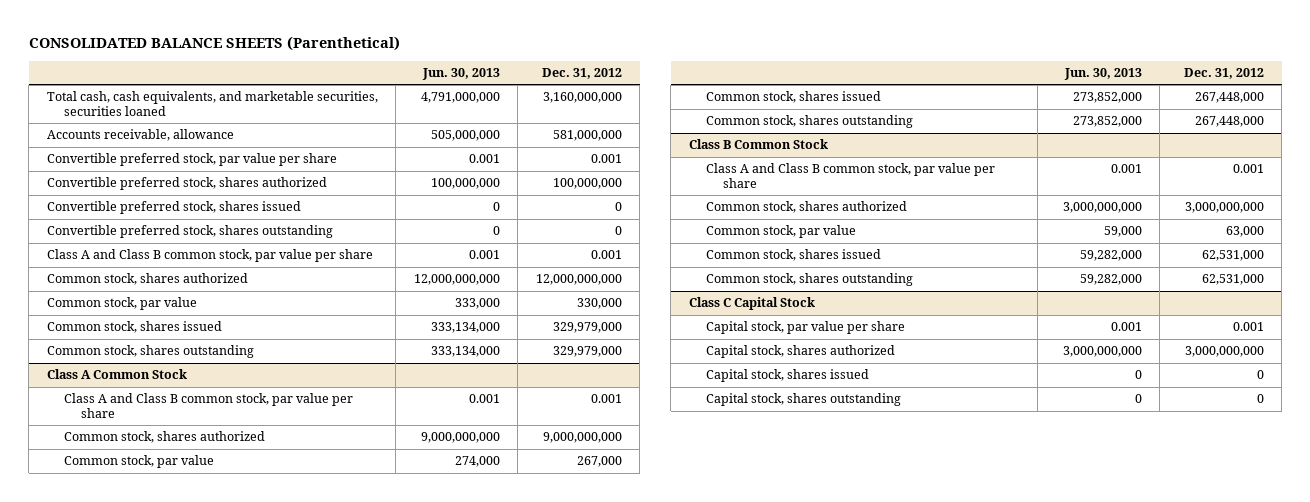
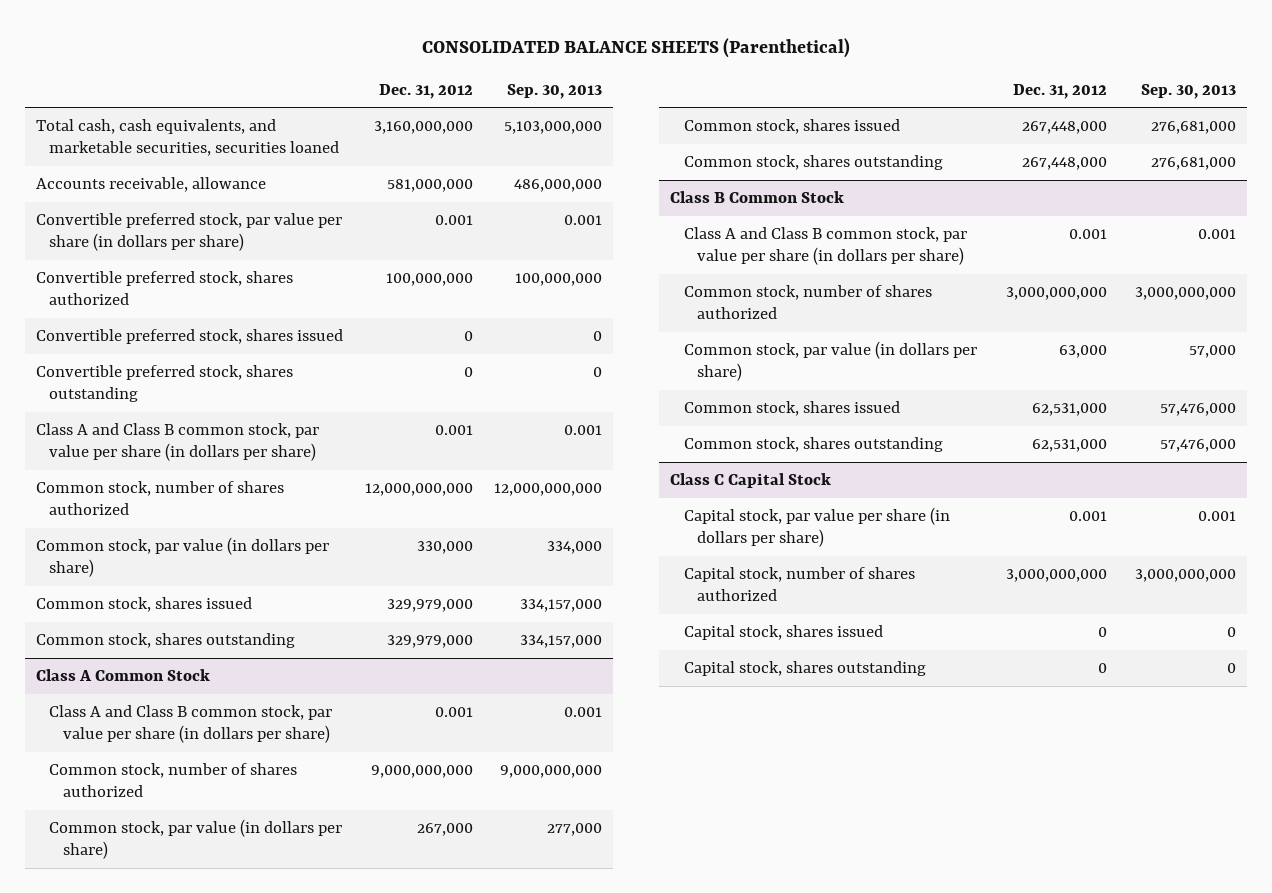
[421,67,500,80] Jun. 30, 2013 -> none
none -> [507,83,603,99] Sep. 30, 2013
[46,153,337,167] Convertible preferred stock, par value per share -> [35,213,342,252] Convertible preferred stock, par value per share (in dollars per share)
[46,249,373,263] Class A and Class B common stock, par value per share -> [35,423,319,462] Class A and Class B common stock, par value per share (in dollars per share)
[46,273,248,286] Common stock, shares authorized -> [35,481,284,516] Common stock, number of shares authorized
[46,297,197,311] Common stock, par value -> [35,537,329,578] Common stock, par value (in dollars per share)
[63,393,353,418] Class A and Class B common stock, par value per share -> [49,705,333,744] Class A and Class B common stock, par value per share (in dollars per share)
[63,431,265,444] Common stock, shares authorized -> [49,763,298,798] Common stock, number of shares authorized
[63,455,214,469] Common stock, par value -> [49,819,343,860] Common stock, par value (in dollars per share)
[706,163,996,188] Class A and Class B common stock, par value per share -> [683,227,967,266] Class A and Class B common stock, par value per share (in dollars per share)
[706,201,908,214] Common stock, shares authorized -> [683,285,932,320] Common stock, number of shares authorized
[706,225,857,239] Common stock, par value -> [683,341,977,382] Common stock, par value (in dollars per share)
[706,321,906,335] Capital stock, par value per share -> [683,507,950,548] Capital stock, par value per share (in dollars per share)
[706,345,896,359] Capital stock, shares authorized -> [683,567,915,602] Capital stock, number of shares authorized

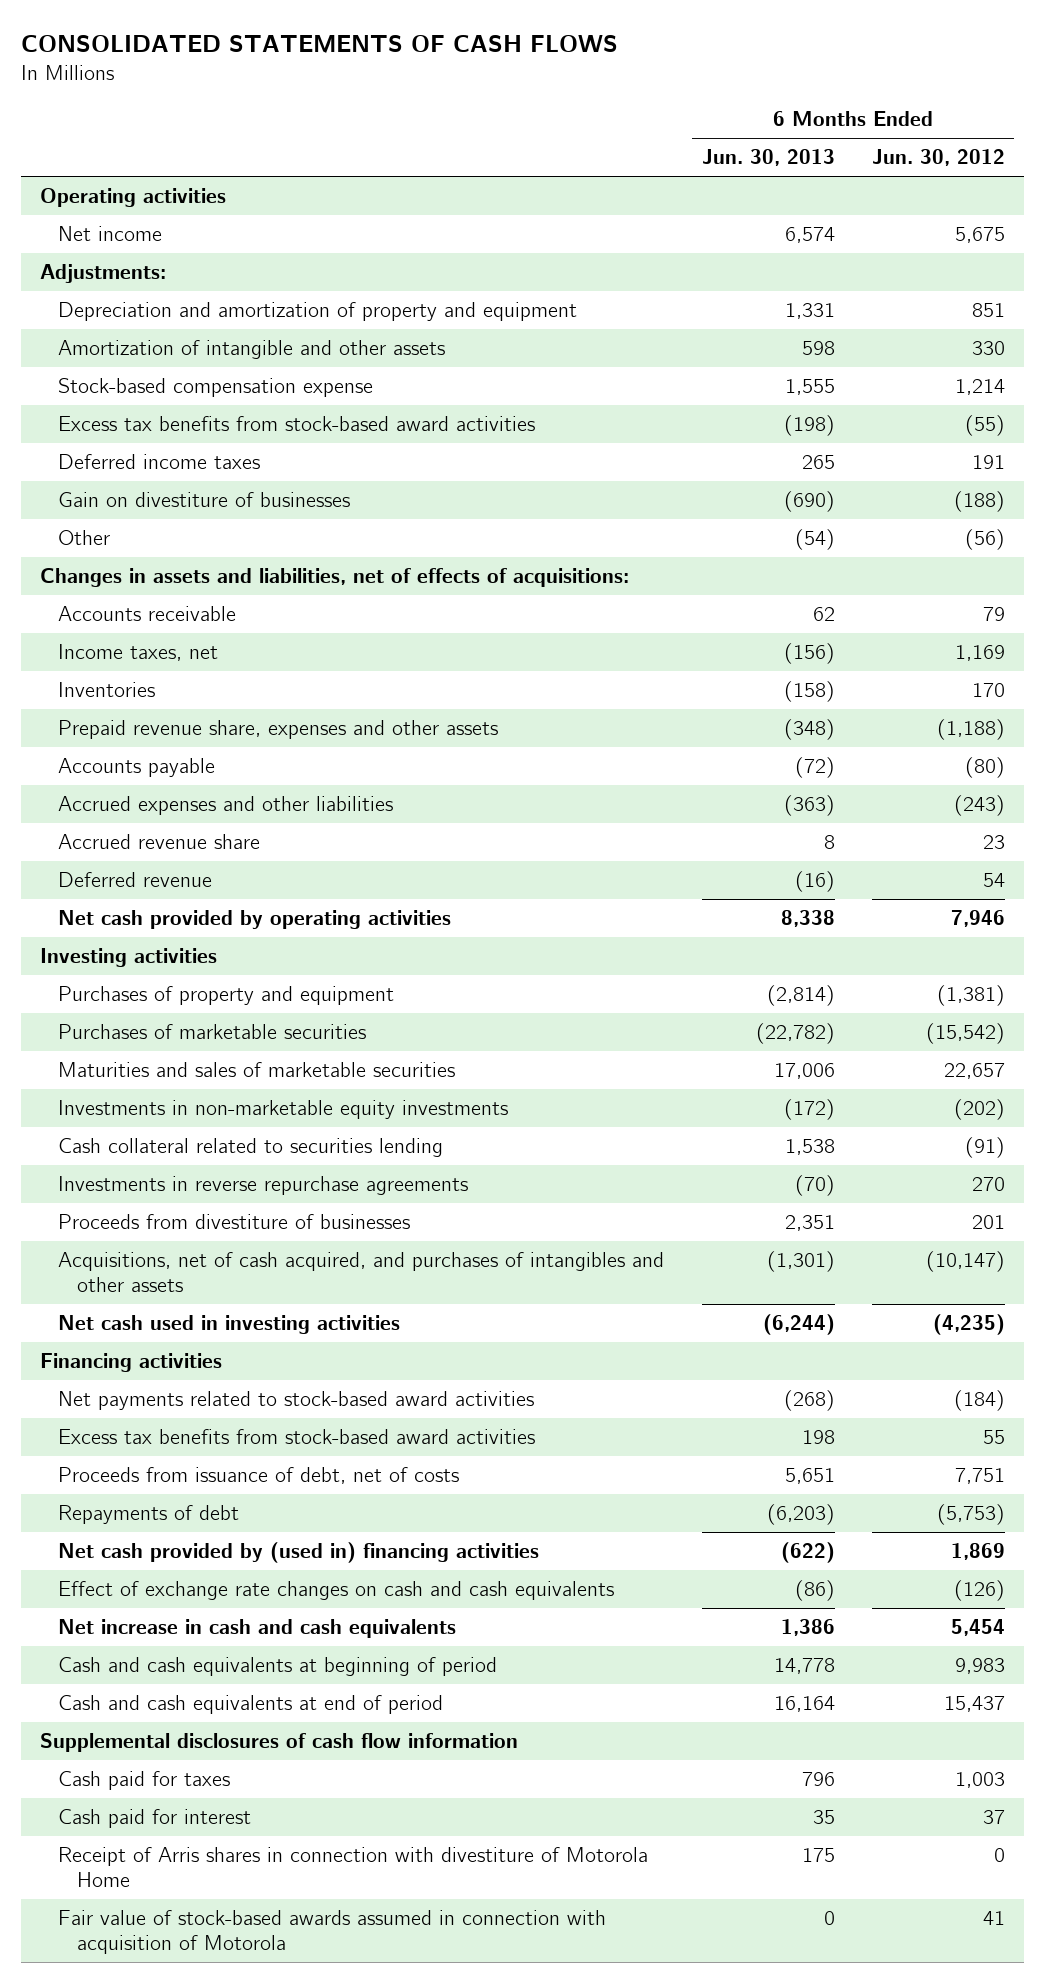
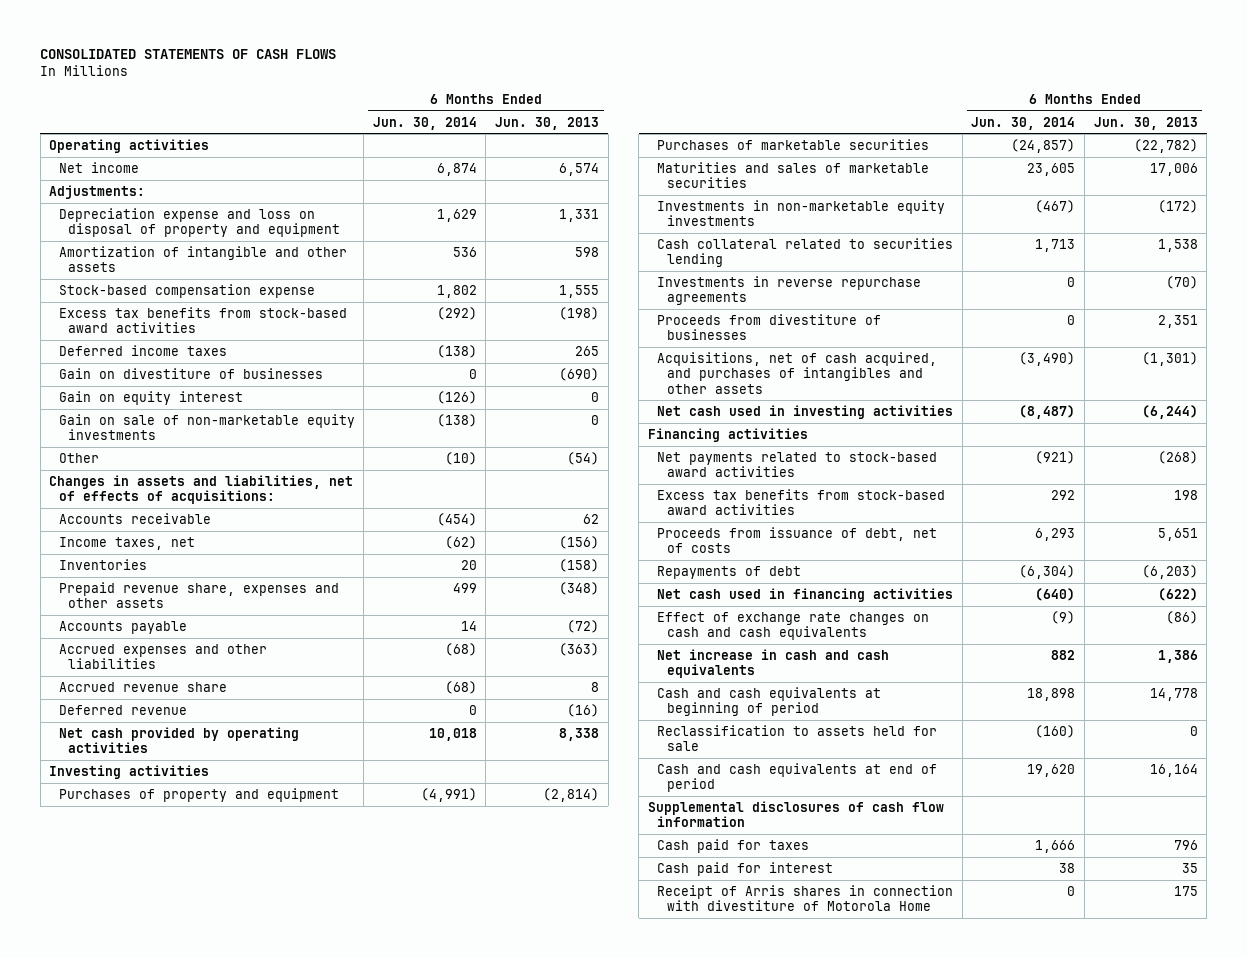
[872,149,1006,167] Jun. 30, 2012 -> none
none -> [372,116,477,130] Jun. 30, 2014
[58,302,578,322] Depreciation and amortization of property and equipment -> [58,207,341,238] Depreciation expense and loss on disposal of property and equipment
none -> [58,390,243,405] Gain on equity interest
none -> [58,413,355,441] Gain on sale of non-marketable equity investments
[58,1542,540,1564] Net cash provided by (used in) financing activities -> [657,587,954,602] Net cash used in financing activities
none -> [657,724,938,752] Reclassification to assets held for sale
[58,1910,607,1954] Fair value of stock-based awards assumed in connection with acquisition of Motorola -> none

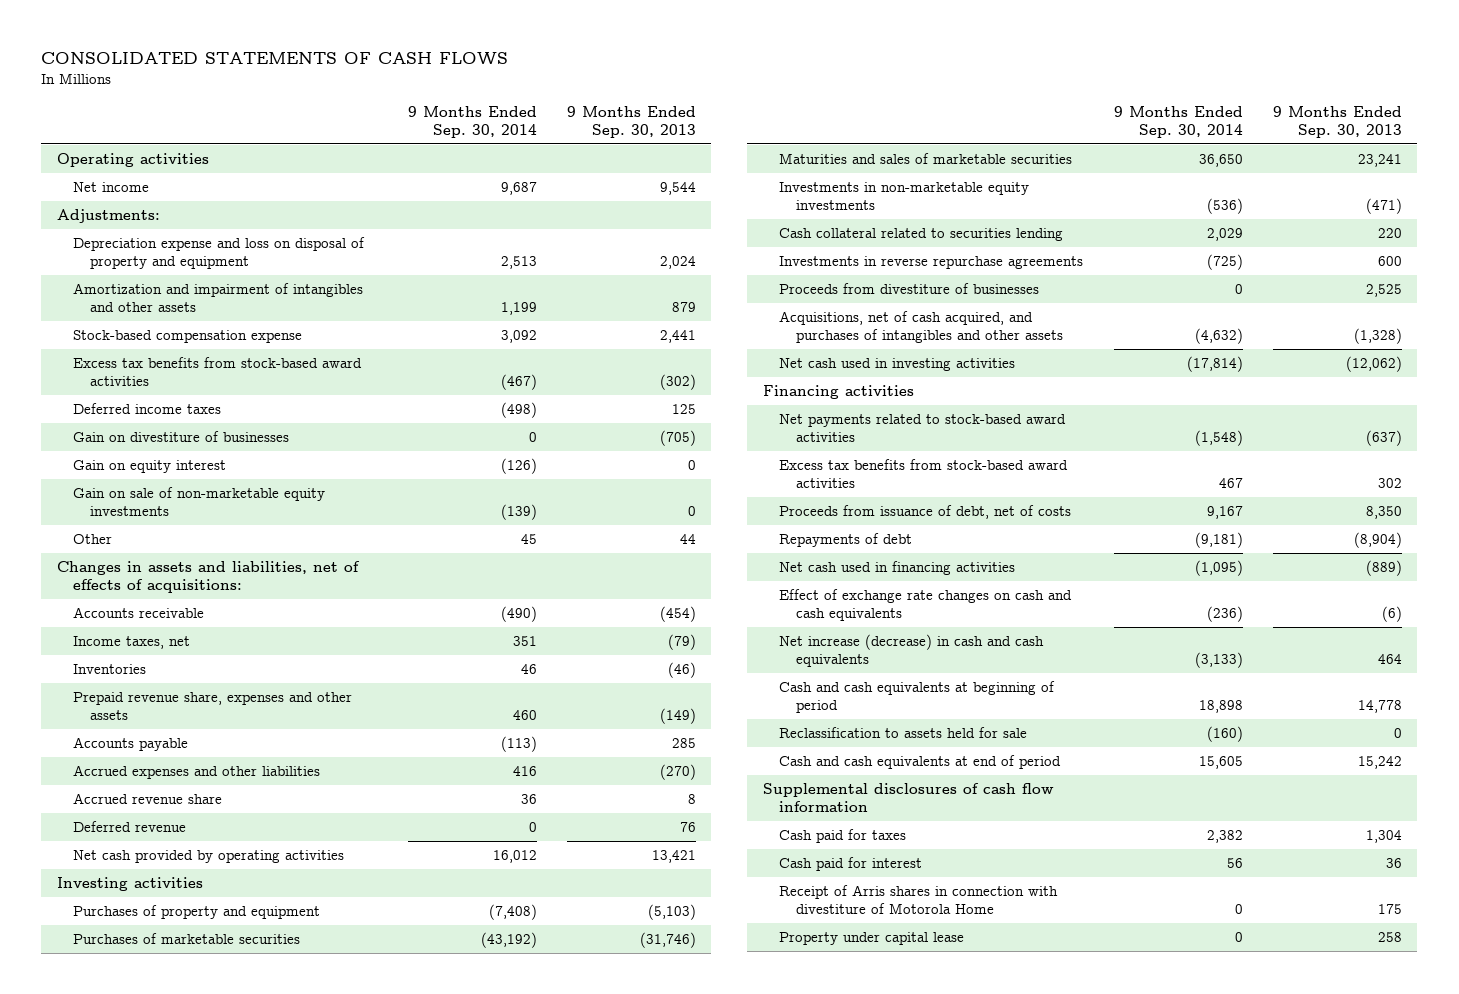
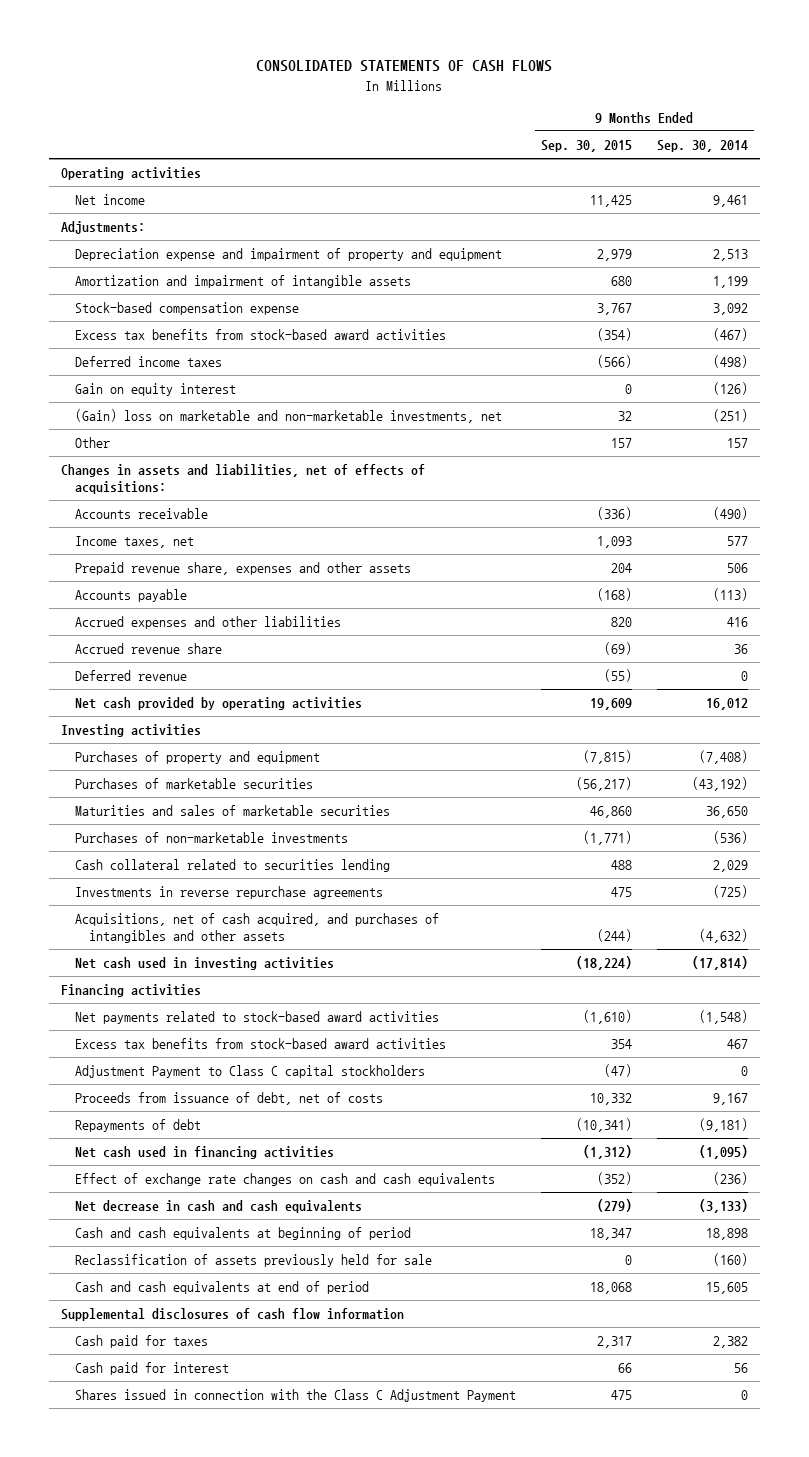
[566,106,696,139] 9 Months Ended Sep. 30, 2013 -> none
none -> [540,140,632,153] Sep. 30, 2015
[500,181,537,195] 9,687 -> [712,195,748,208] 9,461
[73,236,366,269] Depreciation expense and loss on disposal of property and equipment -> [75,248,503,262] Depreciation expense and impairment of property and equipment
[73,282,364,312] Amortization and impairment of intangibles and other assets -> [75,275,412,289] Amortization and impairment of intangible assets
[73,430,290,442] Gain on divestiture of businesses -> none
[73,486,326,516] Gain on sale of non-marketable equity investments -> none
none -> [75,409,503,424] (Gain) loss on marketable and non-marketable investments, net
[520,533,537,544] 45 -> [726,438,748,449] 157
[73,663,147,674] Inventories -> none
[512,635,537,646] 351 -> [726,536,748,547] 577
[512,709,537,720] 460 -> [726,563,748,574] 506
[779,181,1030,210] Investments in non-marketable equity investments -> [75,832,349,844] Purchases of non-marketable investments
[779,282,1040,294] Proceeds from divestiture of businesses -> none
none -> [75,1065,426,1079] Adjustment Payment to Class C capital stockholders
[779,633,1045,667] Net increase (decrease) in cash and cash equivalents -> [75,1200,363,1214] Net decrease in cash and cash equivalents
[779,726,1028,738] Reclassification to assets held for sale -> [75,1254,433,1268] Reclassification of assets previously held for sale
[779,884,1059,914] Receipt of Arris shares in connection with divestiture of Motorola Home -> none
[779,931,965,945] Property under capital lease -> none
none -> [75,1389,517,1403] Shares issued in connection with the Class C Adjustment Payment

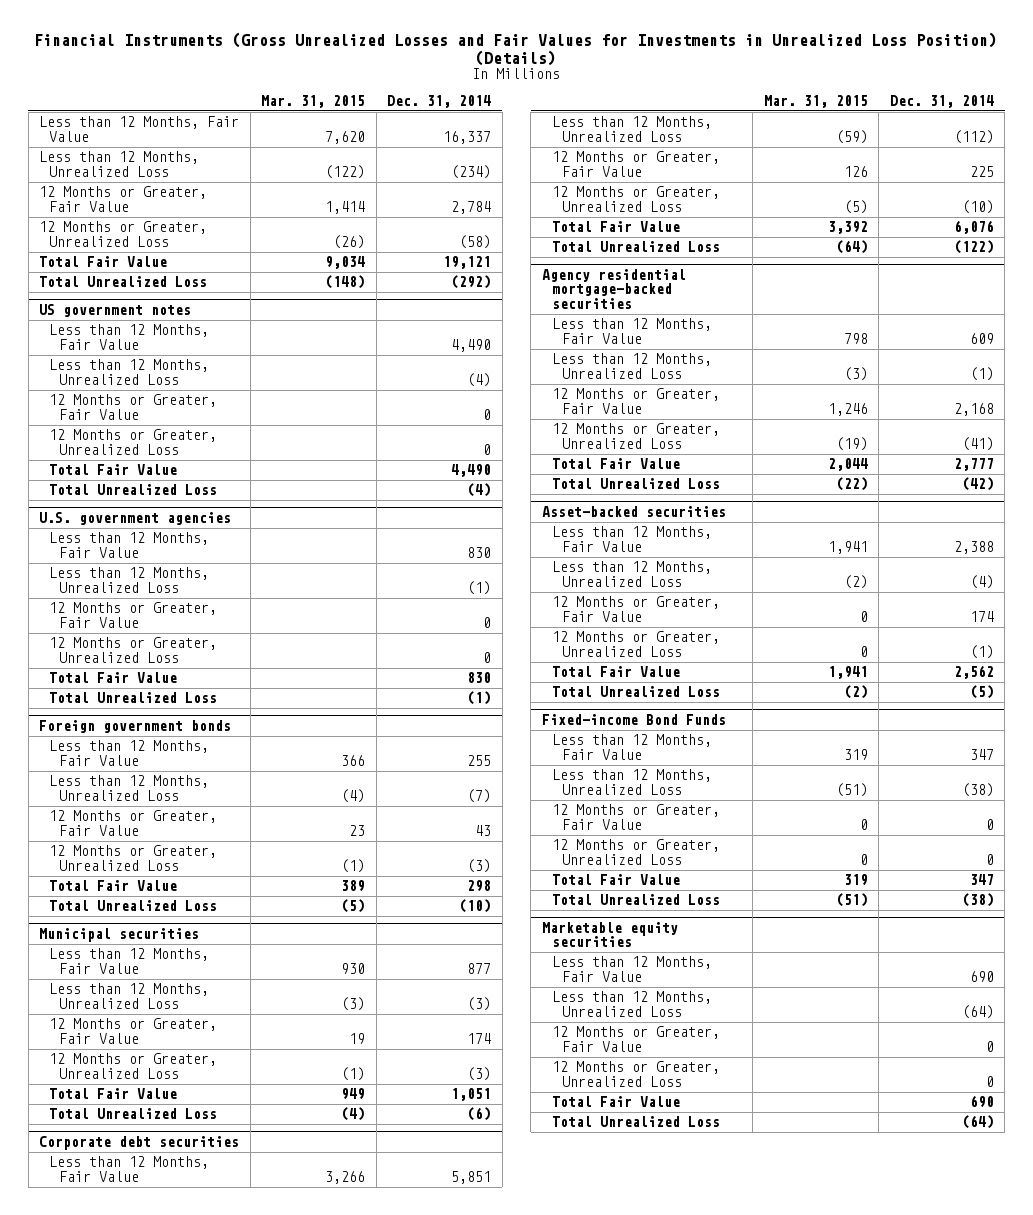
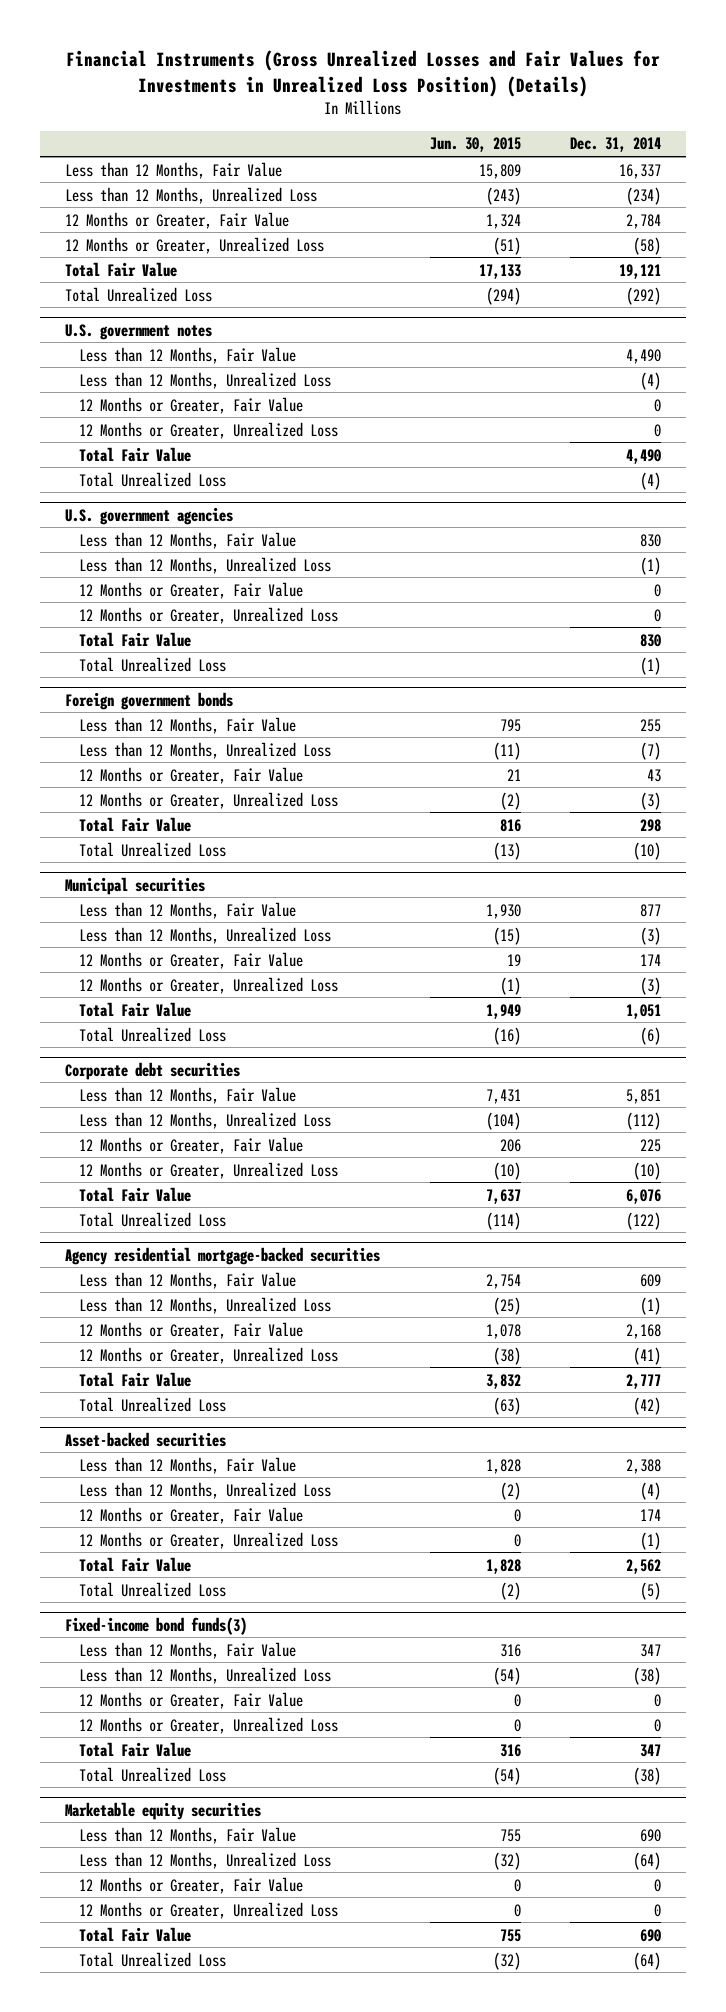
[261,94,366,108] Mar. 31, 2015 -> none
none -> [429,137,521,153] Jun. 30, 2015
[39,303,192,317] US government notes -> [64,323,212,340] U.S. government notes
[541,713,726,725] Fixed-income Bond Funds -> [64,1616,247,1635] Fixed-income bond funds(3)

